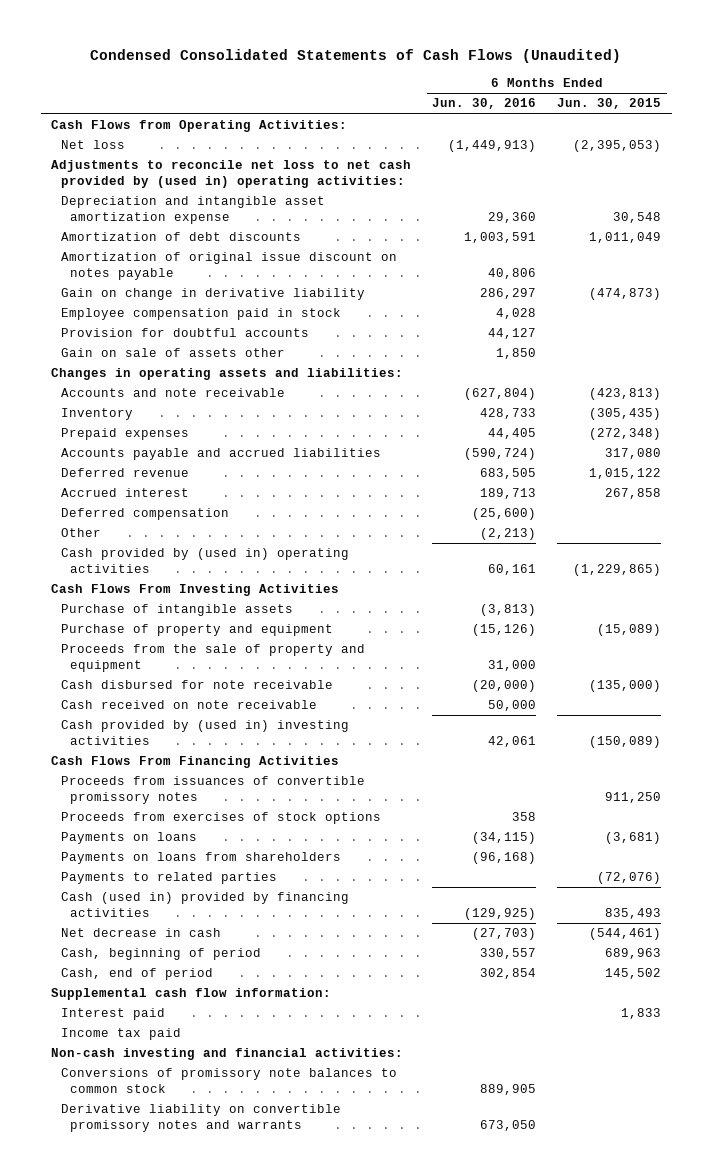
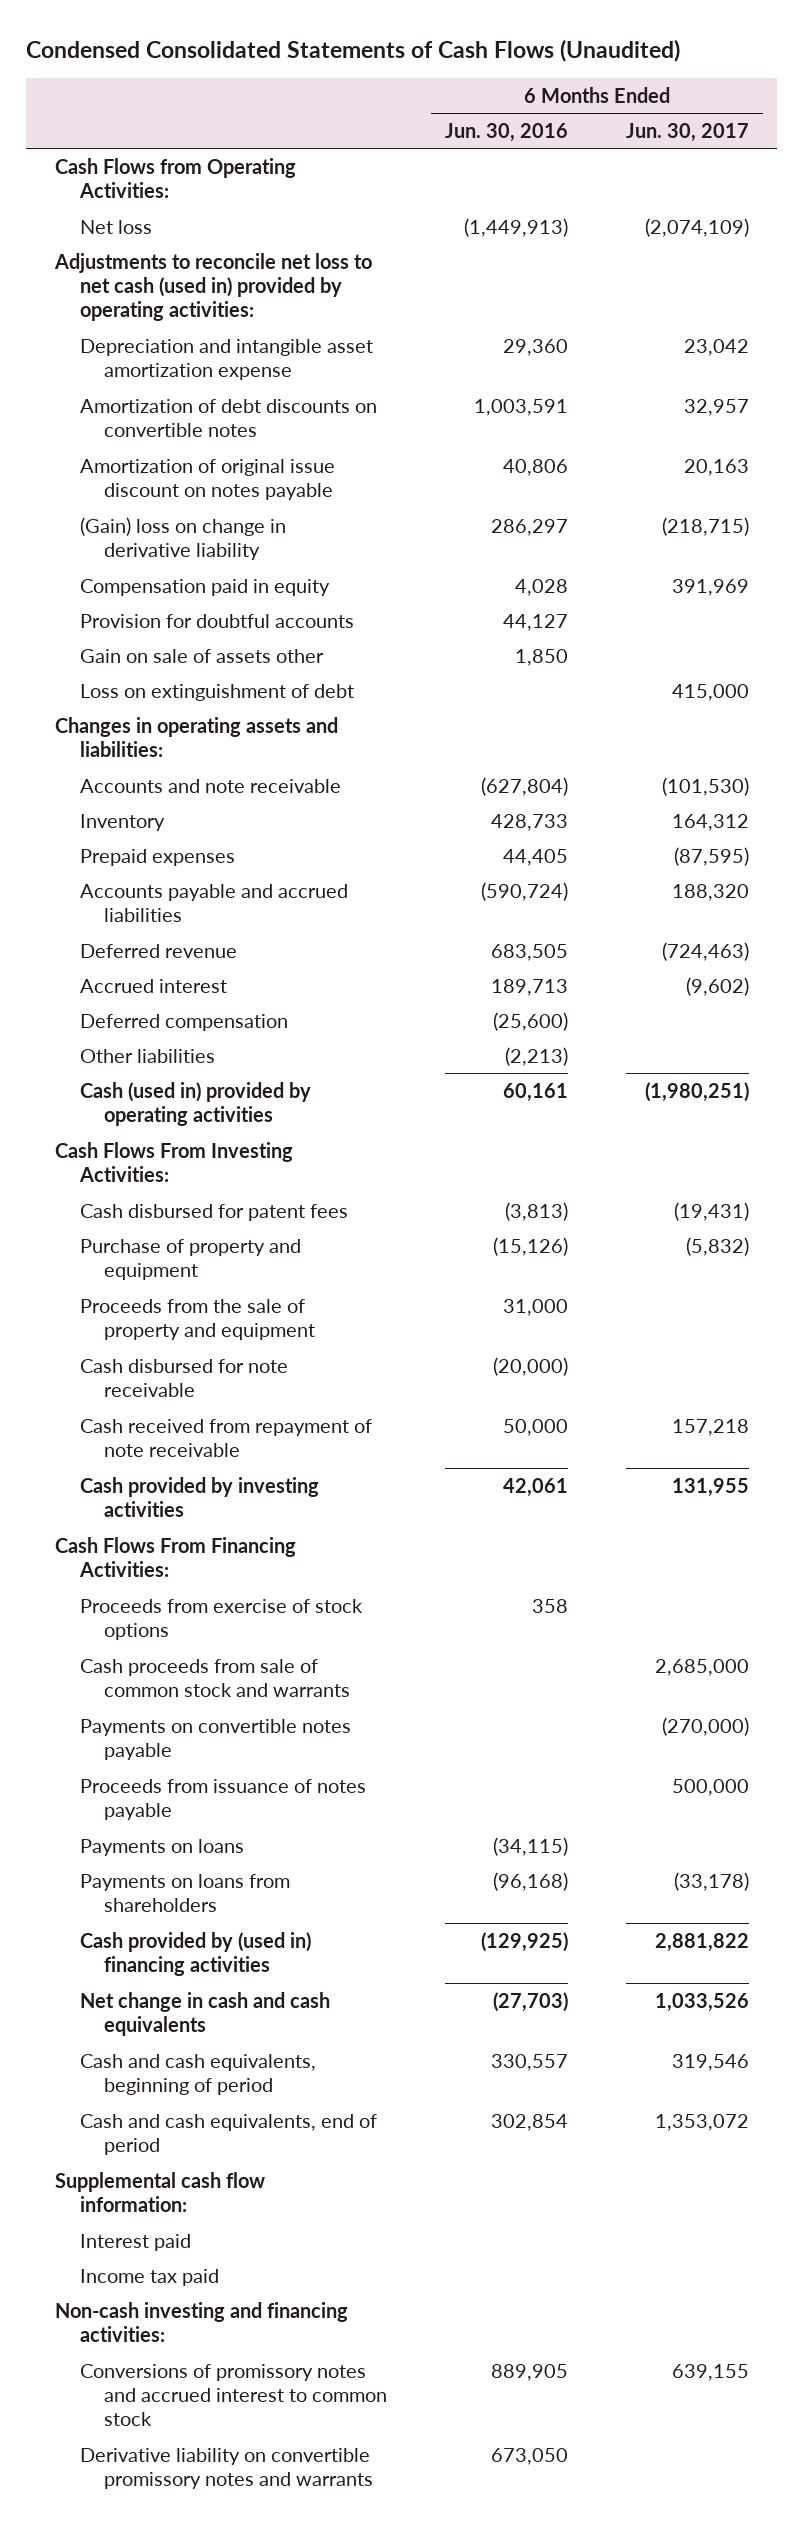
[557,98,662,110] Jun. 30, 2015 -> none
none -> [625,122,749,142] Jun. 30, 2017
[51,160,412,188] Adjustments to reconcile net loss to net cash provided by (used in) operating activities: -> [54,252,373,322] Adjustments to reconcile net loss to net cash (used in) provided by operating activities:
[60,232,301,242] Amortization of debt discounts -> [79,398,377,438] Amortization of debt discounts on convertible notes
[60,288,365,301] Gain on change in derivative liability -> [79,516,286,561] (Gain) loss on change in derivative liability
[60,308,341,321] Employee compensation paid in stock -> [79,578,330,596] Compensation paid in equity
none -> [79,683,354,701] Loss on extinguishment of debt
[60,528,101,538] Other -> [79,1048,215,1063] Other liabilities
[60,548,349,573] Cash provided by (used in) operating activities -> [79,1081,311,1127] Cash (used in) provided by operating activities
[51,584,340,597] Cash Flows From Investing Activities -> [55,1141,294,1183] Cash Flows From Investing Activities:
[60,604,293,617] Purchase of intangible assets -> [79,1203,348,1221] Cash disbursed for patent fees
[60,776,365,804] Proceeds from issuances of convertible promissory notes -> none
[60,700,317,710] Cash received on note receivable -> [79,1418,372,1458] Cash received from repayment of note receivable
[60,720,349,745] Cash provided by (used in) investing activities -> [79,1476,319,1518] Cash provided by investing activities
[51,756,340,769] Cash Flows From Financing Activities -> [55,1536,297,1578] Cash Flows From Financing Activities:
[60,812,381,825] Proceeds from exercises of stock options -> [79,1598,363,1641] Proceeds from exercise of stock options
none -> [79,1658,351,1698] Cash proceeds from sale of common stock and warrants
none -> [79,1718,351,1761] Payments on convertible notes payable
none -> [79,1778,366,1821] Proceeds from issuance of notes payable
[60,872,277,885] Payments to related parties -> none
[60,892,349,917] Cash (used in) provided by financing activities -> [79,1931,311,1977] Cash provided by (used in) financing activities
[60,928,221,938] Net decrease in cash -> [79,1991,330,2037] Net change in cash and cash equivalents
[60,948,261,961] Cash, beginning of period -> [79,2053,316,2096] Cash and cash equivalents, beginning of period
[60,968,213,981] Cash, end of period -> [79,2113,377,2156] Cash and cash equivalents, end of period
[51,1048,404,1061] Non-cash investing and financial activities: -> [55,2301,349,2343] Non-cash investing and financing activities:
[60,1068,397,1093] Conversions of promissory note balances to common stock -> [79,2363,388,2427] Conversions of promissory notes and accrued interest to common stock

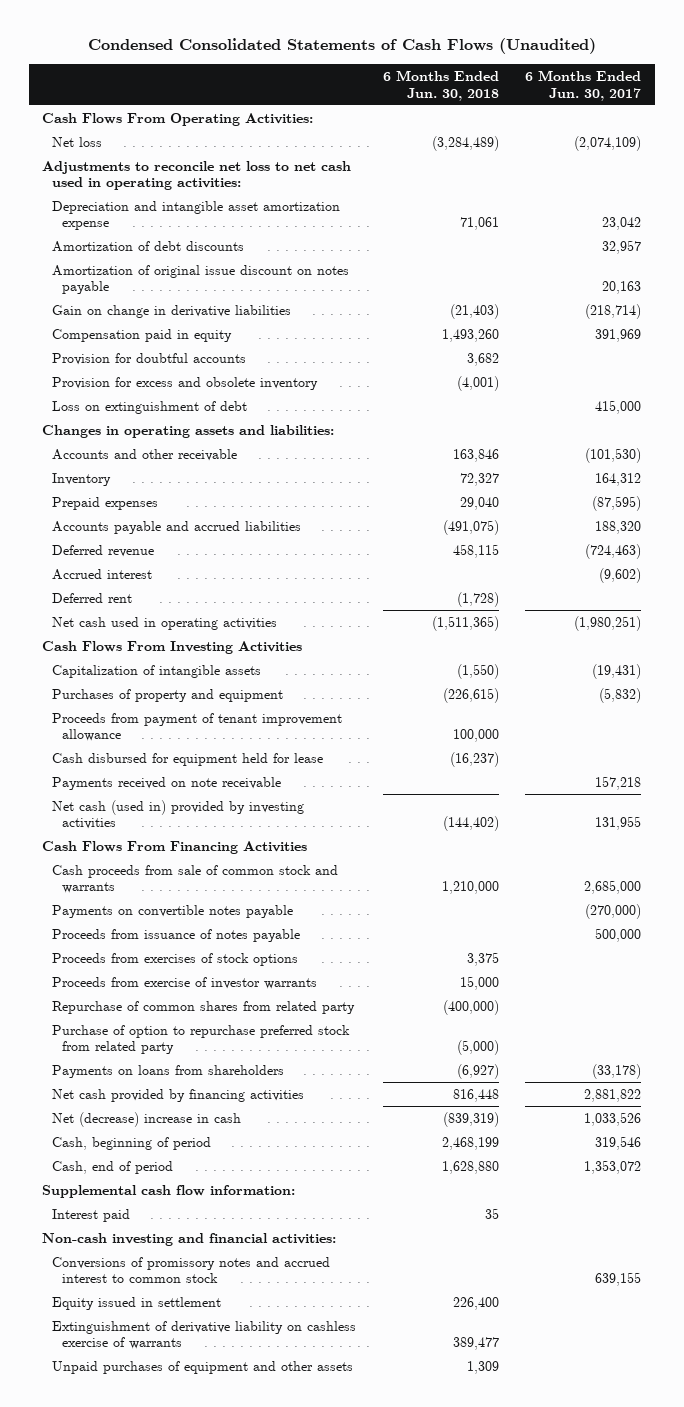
[445,122,569,142] Jun. 30, 2016 -> none
none -> [382,69,499,101] 6 Months Ended Jun. 30, 2018
[55,157,297,199] Cash Flows from Operating Activities: -> [42,112,314,126] Cash Flows From Operating Activities:
[54,252,373,322] Adjustments to reconcile net loss to net cash (used in) provided by operating activities: -> [42,160,352,191] Adjustments to reconcile net loss to net cash used in operating activities:
[79,398,377,438] Amortization of debt discounts on convertible notes -> [52,240,245,252] Amortization of debt discounts
[79,516,286,561] (Gain) loss on change in derivative liability -> [52,304,292,318] Gain on change in derivative liabilities
[661,516,749,536] (218,715) -> [585,303,642,319] (218,714)
[79,648,324,663] Gain on sale of assets other -> none
none -> [52,376,319,390] Provision for excess and obsolete inventory
[79,778,341,793] Accounts and note receivable -> [52,448,238,461] Accounts and other receivable
[79,1013,288,1031] Deferred compensation -> none
[79,1048,215,1063] Other liabilities -> none
[79,1298,316,1341] Proceeds from the sale of property and equipment -> none
[79,1358,288,1398] Cash disbursed for note receivable -> none
[79,1598,363,1641] Proceeds from exercise of stock options -> none
none -> [52,592,133,603] Deferred rent
[79,1081,311,1127] Cash (used in) provided by operating activities -> [52,616,278,630] Net cash used in operating activities
[55,1141,294,1183] Cash Flows From Investing Activities: -> [42,640,303,654] Cash Flows From Investing Activities
[79,1203,348,1221] Cash disbursed for patent fees -> [52,664,262,678] Capitalization of intangible assets
[79,1238,301,1281] Purchase of property and equipment -> [52,688,284,702] Purchases of property and equipment
none -> [52,712,343,742] Proceeds from payment of tenant improvement allowance
none -> [52,752,324,766] Cash disbursed for equipment held for lease
[79,1418,372,1458] Cash received from repayment of note receivable -> [52,776,282,790] Payments received on note receivable
[79,1476,319,1518] Cash provided by investing activities -> [52,799,305,830] Net cash (used in) provided by investing activities
[55,1536,297,1578] Cash Flows From Financing Activities: -> [42,840,308,854] Cash Flows From Financing Activities
[79,1838,244,1856] Payments on loans -> none
none -> [52,952,299,966] Proceeds from exercises of stock options
none -> [52,976,318,989] Proceeds from exercise of investor warrants
none -> [52,1000,356,1014] Repurchase of common shares from related party
none -> [52,1024,351,1055] Purchase of option to repurchase preferred stock from related party
[79,1931,311,1977] Cash provided by (used in) financing activities -> [52,1088,305,1102] Net cash provided by financing activities
[79,1991,330,2037] Net change in cash and cash equivalents -> [52,1111,242,1127] Net (decrease) increase in cash
[79,2053,316,2096] Cash and cash equivalents, beginning of period -> [52,1136,212,1150] Cash, beginning of period
[79,2113,377,2156] Cash and cash equivalents, end of period -> [52,1160,174,1174] Cash, end of period
[79,2268,219,2286] Income tax paid -> none
[55,2301,349,2343] Non-cash investing and financing activities: -> [42,1232,337,1246] Non-cash investing and financial activities:
[79,2447,374,2490] Derivative liability on convertible promissory notes and warrants -> none
none -> [52,1296,222,1310] Equity issued in settlement
none -> [52,1320,357,1350] Extinguishment of derivative liability on cashless exercise of warrants
none -> [52,1360,354,1374] Unpaid purchases of equipment and other assets

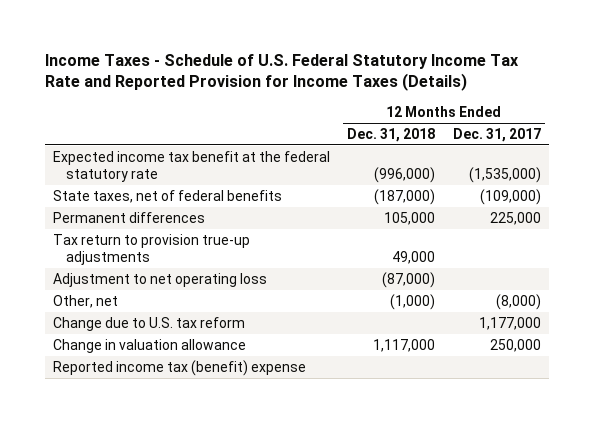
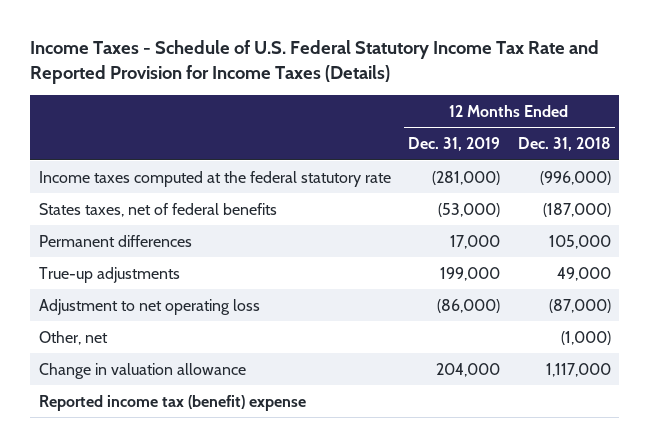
[452,127,541,142] Dec. 31, 2017 -> none
none -> [408,136,501,151] Dec. 31, 2019
[53,150,331,183] Expected income tax benefit at the federal statutory rate -> [38,170,391,187] Income taxes computed at the federal statutory rate
[53,189,283,203] State taxes, net of federal benefits -> [38,202,277,217] States taxes, net of federal benefits
[53,233,251,266] Tax return to provision true-up adjustments -> none
none -> [38,266,180,283] True-up adjustments
[53,316,246,331] Change due to U.S. tax reform -> none

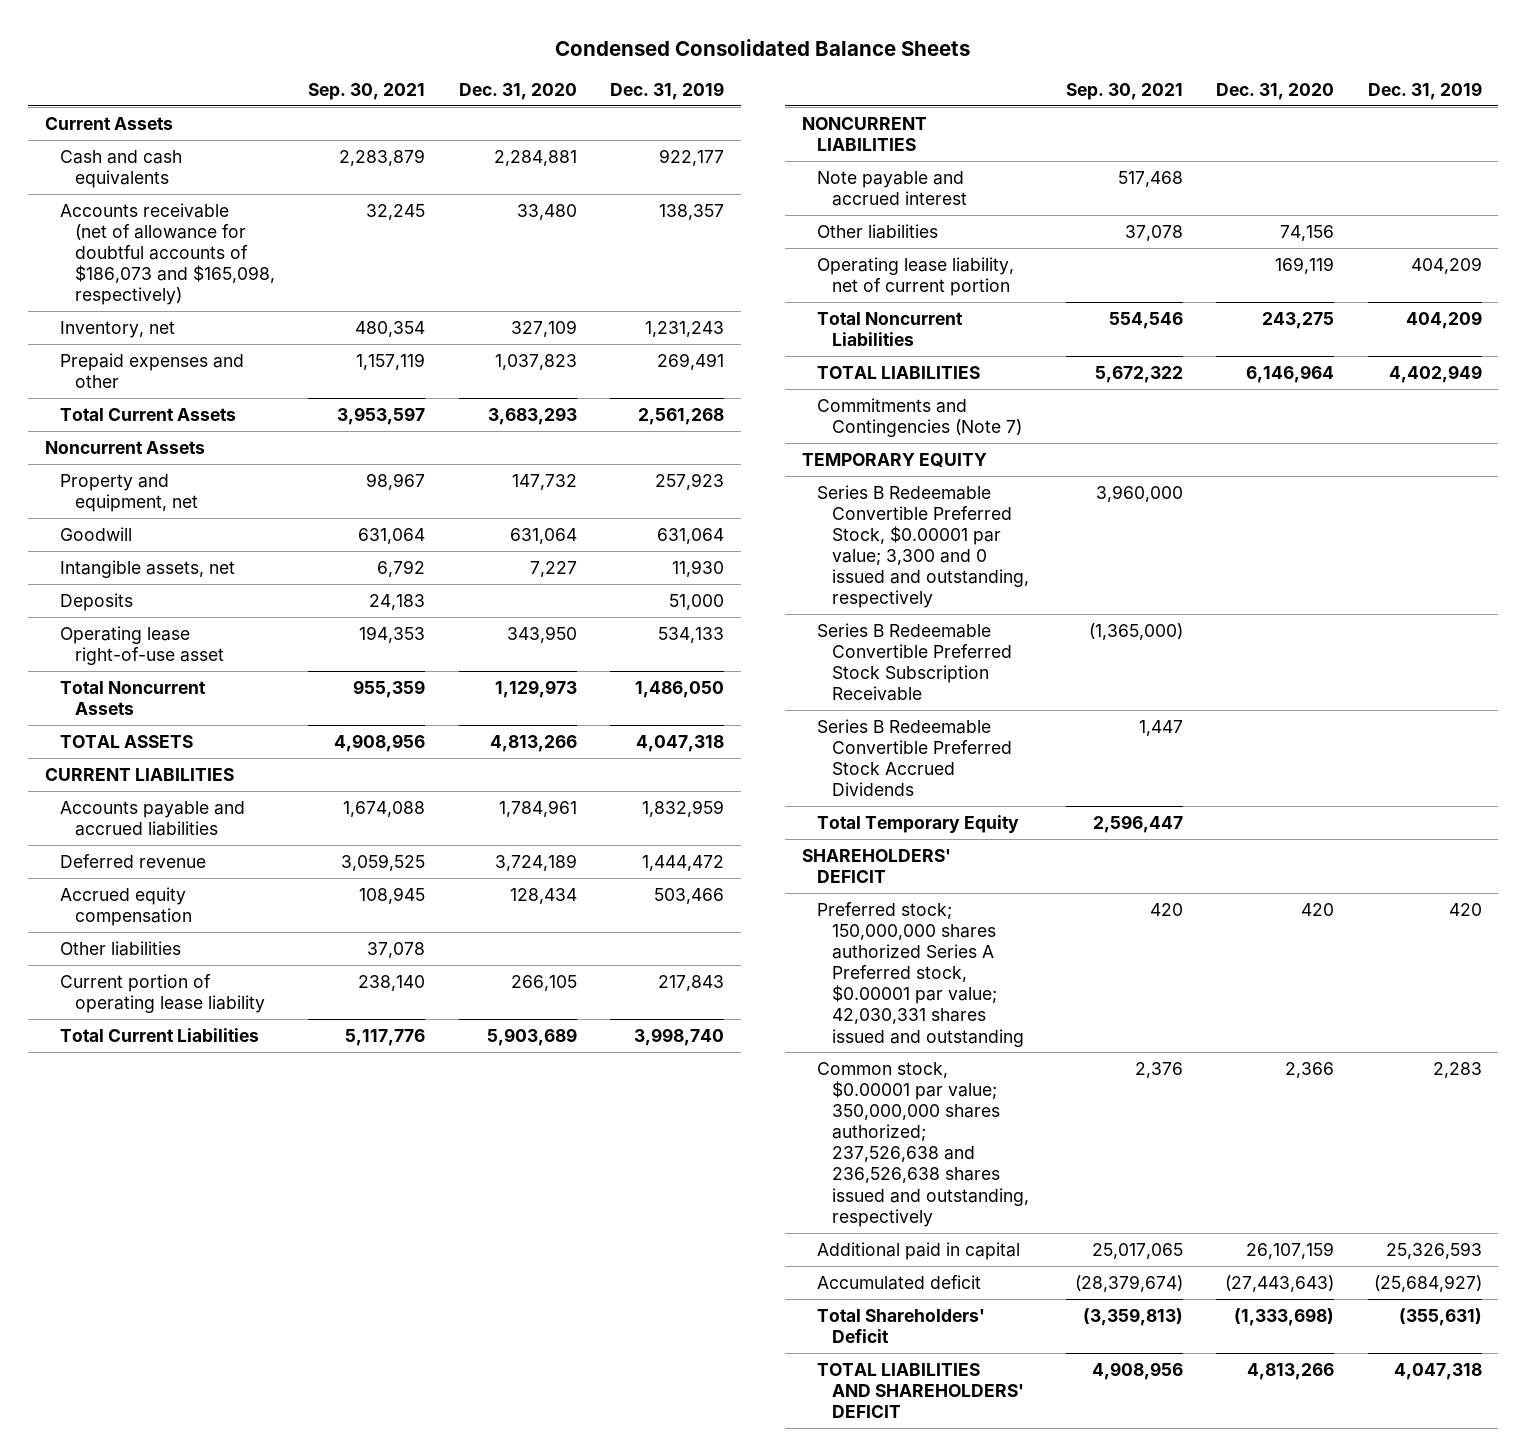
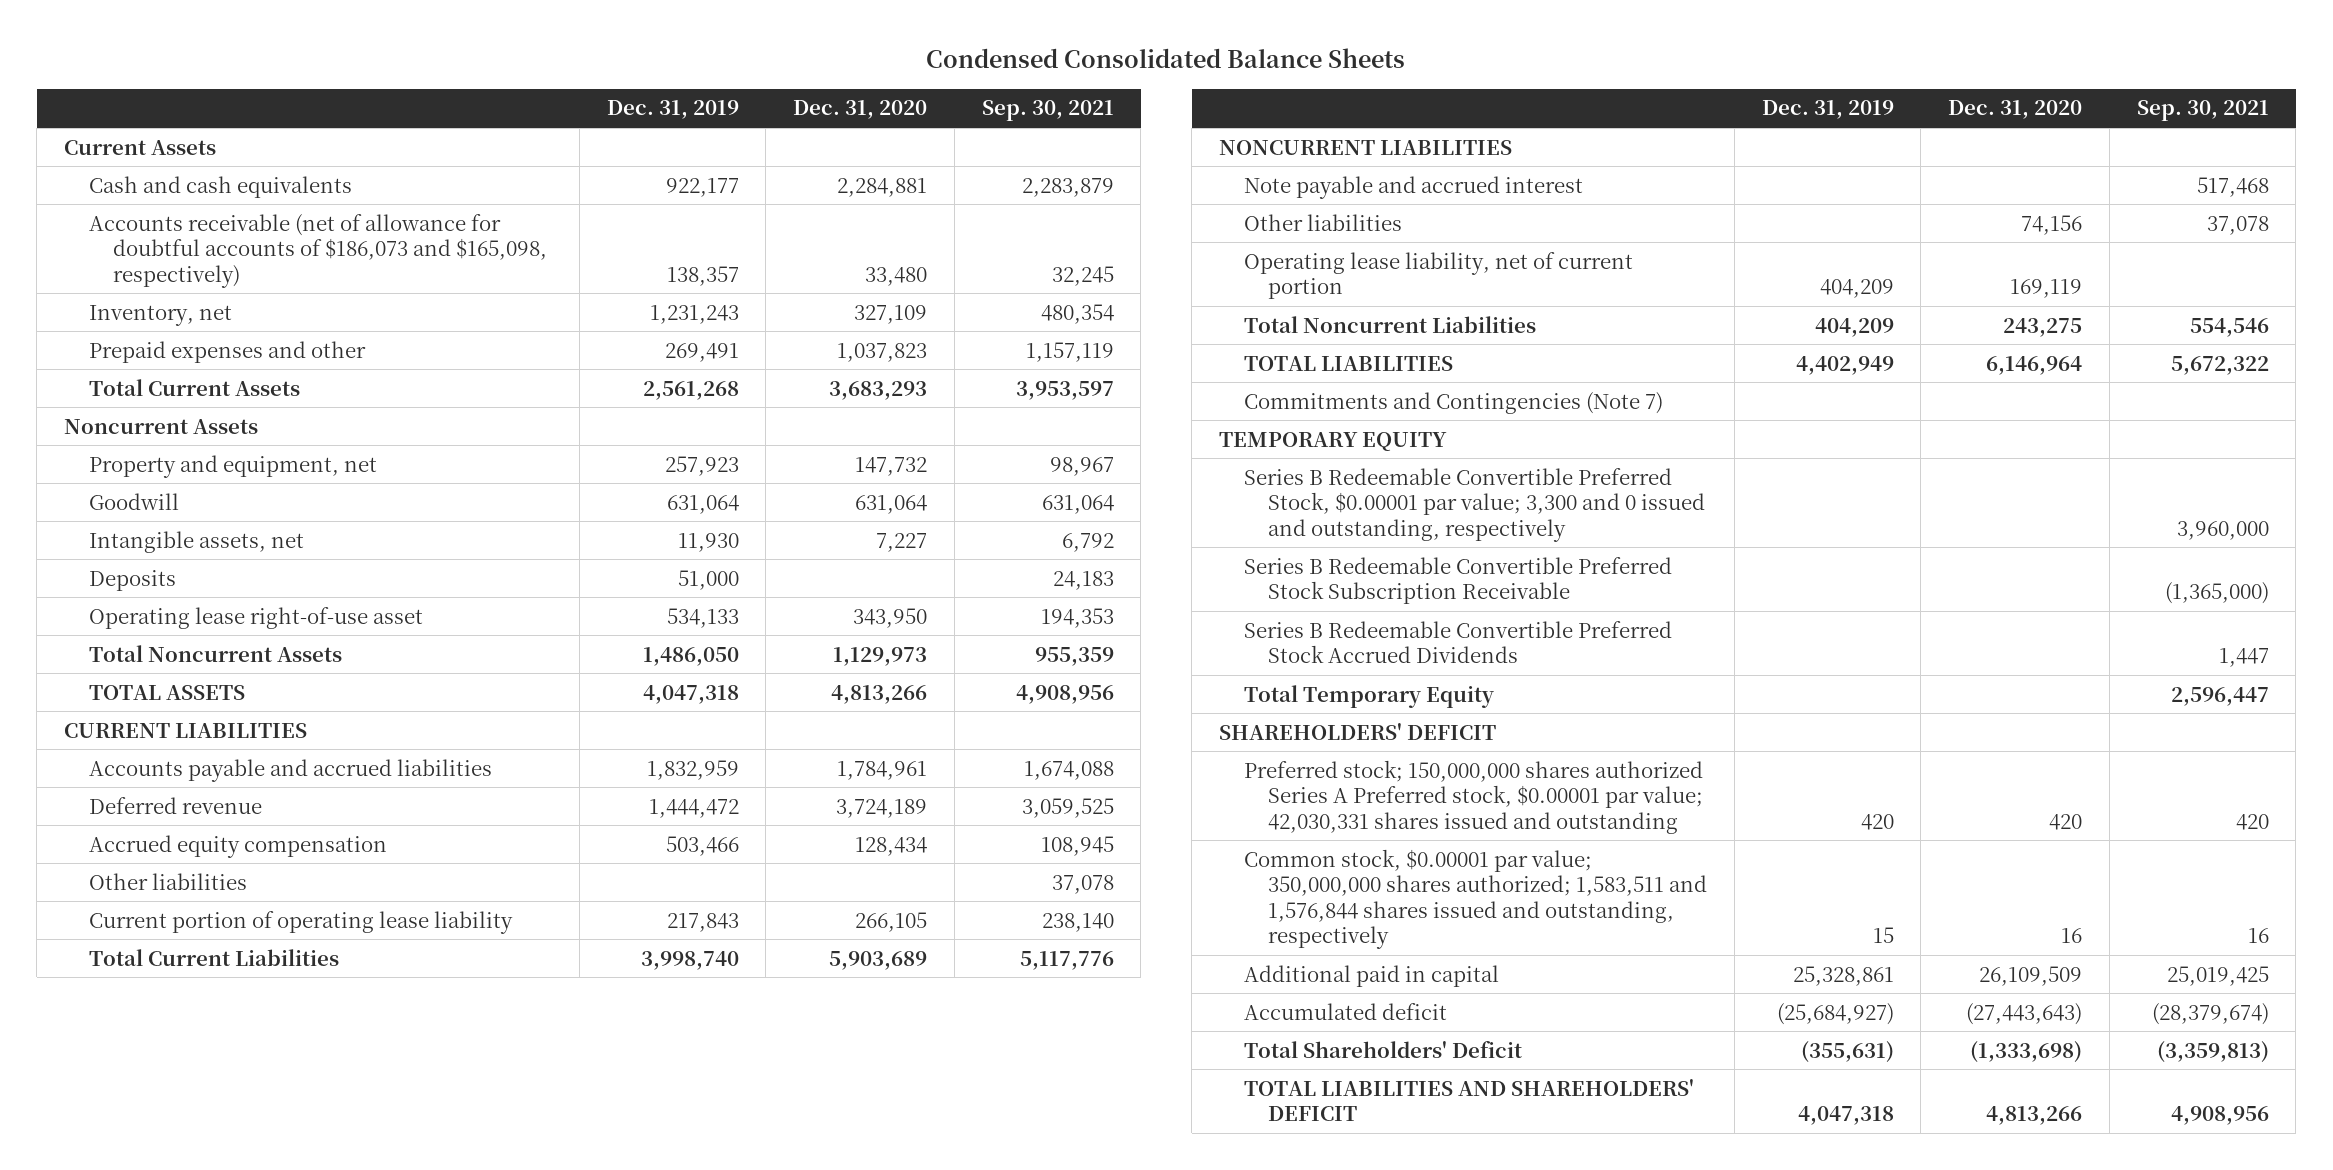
[817,1061,1029,1227] Common stock, $0.00001 par value; 350,000,000 shares authorized; 237,526,638 and 236,526,638 shares issued and outstanding, respectively -> [1243,848,1708,950] Common stock, $0.00001 par value; 350,000,000 shares authorized; 1,583,511 and 1,576,844 shares issued and outstanding, respectively
[1134,1061,1183,1078] 2,376 -> [2247,928,2269,944] 16
[1285,1061,1335,1078] 2,366 -> [2061,928,2083,944] 16
[1432,1061,1482,1078] 2,283 -> [1872,927,1894,944] 15
[1091,1242,1183,1259] 25,017,065 -> [2166,965,2269,986] 25,019,425
[1246,1241,1335,1259] 26,107,159 -> [1979,965,2083,986] 26,109,509
[1385,1241,1482,1259] 25,326,593 -> [1792,965,1894,986] 25,328,861

